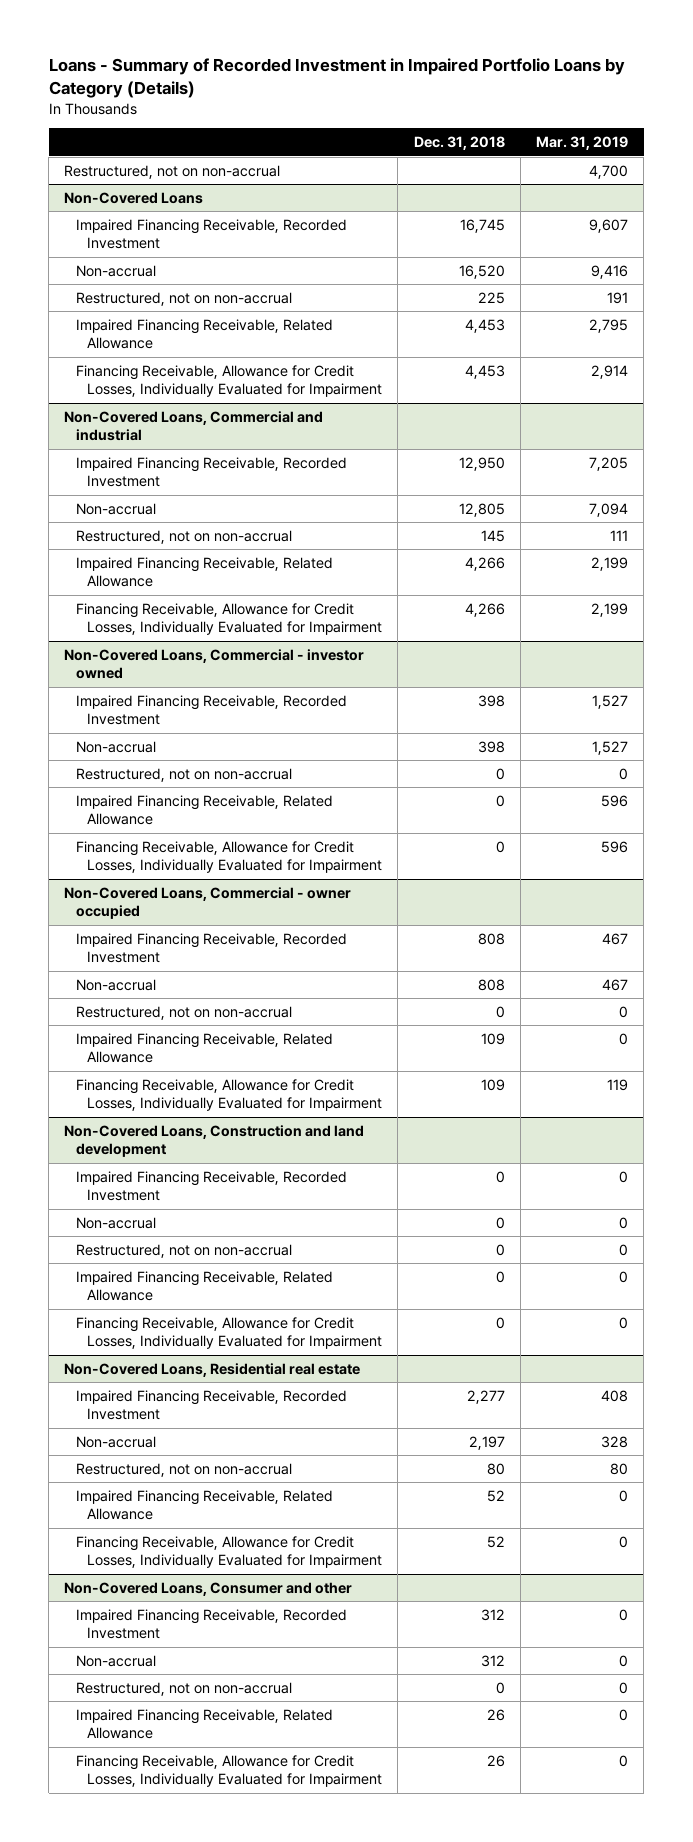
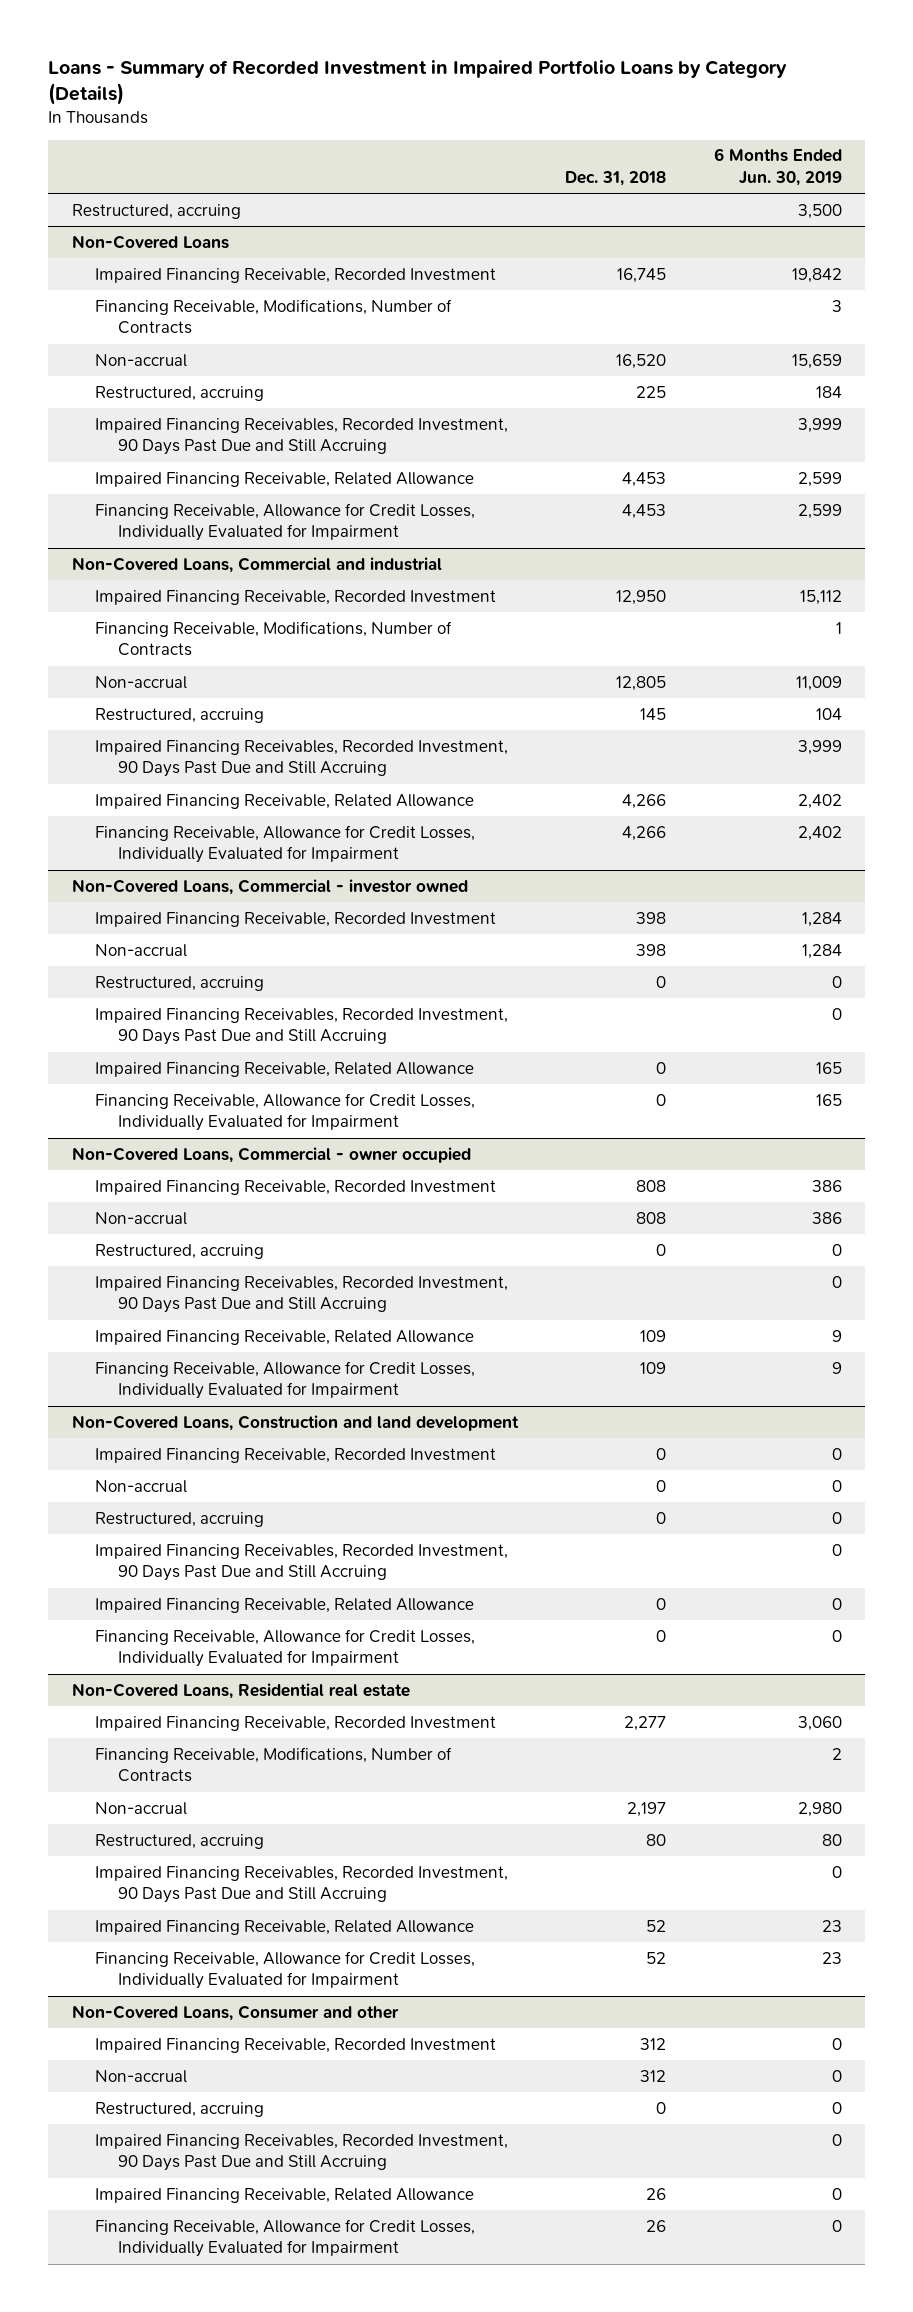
[536,136,629,151] Mar. 31, 2019 -> none
none -> [713,148,842,186] 6 Months Ended Jun. 30, 2019
[64,164,281,179] Restructured, not on non-accrual -> [71,203,241,219] Restructured, accruing
none -> [94,298,452,335] Financing Receivable, Modifications, Number of Contracts
[75,291,292,306] Restructured, not on non-accrual -> [94,385,264,401] Restructured, accruing
none -> [94,417,508,456] Impaired Financing Receivables, Recorded Investment, 90 Days Past Due and Still Accruing
none -> [94,620,452,657] Financing Receivable, Modifications, Number of Contracts
[75,529,292,544] Restructured, not on non-accrual -> [94,707,264,723] Restructured, accruing
none -> [94,739,508,778] Impaired Financing Receivables, Recorded Investment, 90 Days Past Due and Still Accruing
[75,767,292,782] Restructured, not on non-accrual -> [94,975,264,991] Restructured, accruing
none -> [94,1007,508,1046] Impaired Financing Receivables, Recorded Investment, 90 Days Past Due and Still Accruing
[75,1005,292,1020] Restructured, not on non-accrual -> [94,1243,264,1259] Restructured, accruing
none -> [94,1275,508,1314] Impaired Financing Receivables, Recorded Investment, 90 Days Past Due and Still Accruing
[75,1243,292,1258] Restructured, not on non-accrual -> [94,1511,264,1527] Restructured, accruing
none -> [94,1543,508,1582] Impaired Financing Receivables, Recorded Investment, 90 Days Past Due and Still Accruing
none -> [94,1746,452,1783] Financing Receivable, Modifications, Number of Contracts
[75,1462,292,1477] Restructured, not on non-accrual -> [94,1833,264,1849] Restructured, accruing
none -> [94,1865,508,1904] Impaired Financing Receivables, Recorded Investment, 90 Days Past Due and Still Accruing
[75,1681,292,1696] Restructured, not on non-accrual -> [94,2101,264,2117] Restructured, accruing
none -> [94,2133,508,2172] Impaired Financing Receivables, Recorded Investment, 90 Days Past Due and Still Accruing

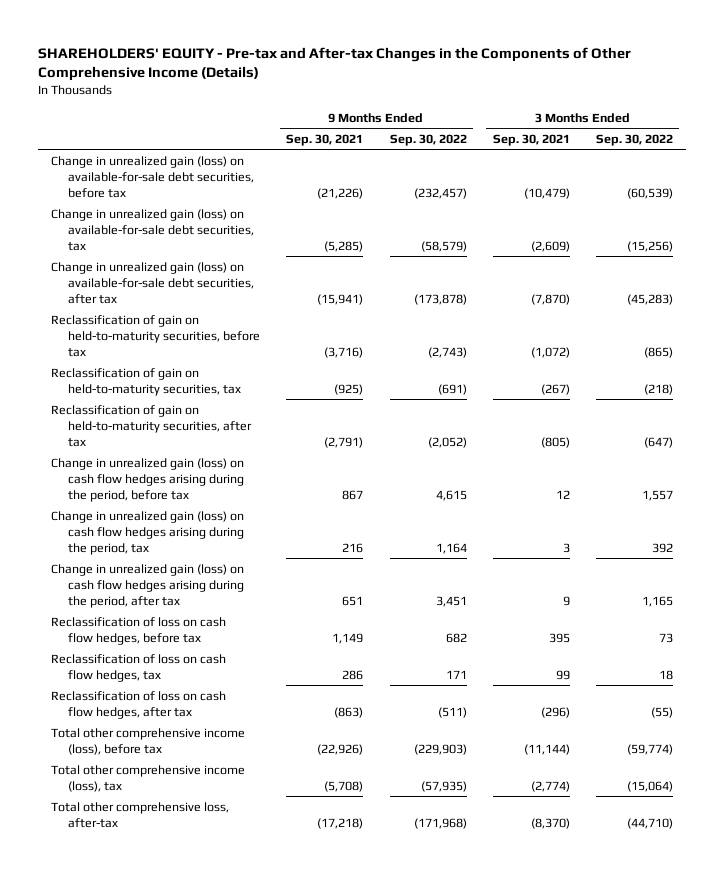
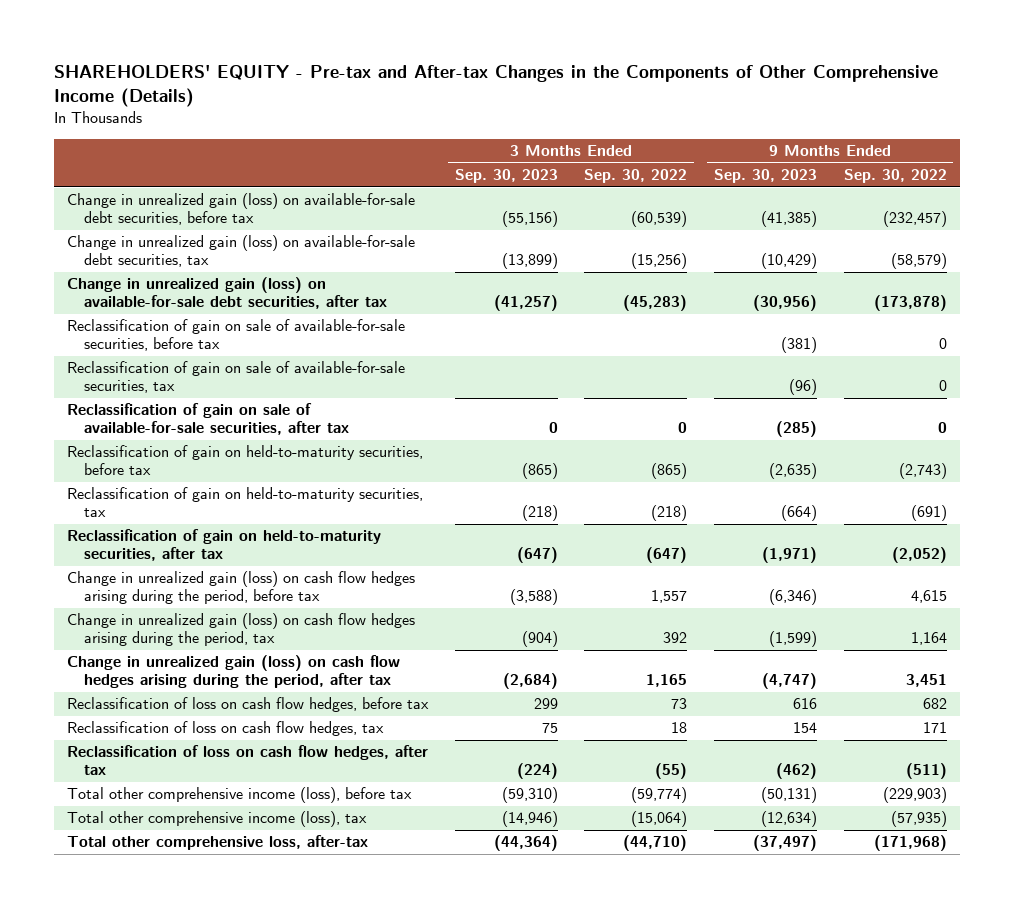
[286,133,364,146] Sep. 30, 2021 -> none
[492,133,570,146] Sep. 30, 2021 -> none
none -> [454,169,558,184] Sep. 30, 2023
none -> [713,169,817,184] Sep. 30, 2023
none -> [67,319,406,352] Reclassification of gain on sale of available-for-sale securities, before tax
none -> [67,361,406,394] Reclassification of gain on sale of available-for-sale securities, tax
none -> [67,403,350,436] Reclassification of gain on sale of available-for-sale securities, after tax

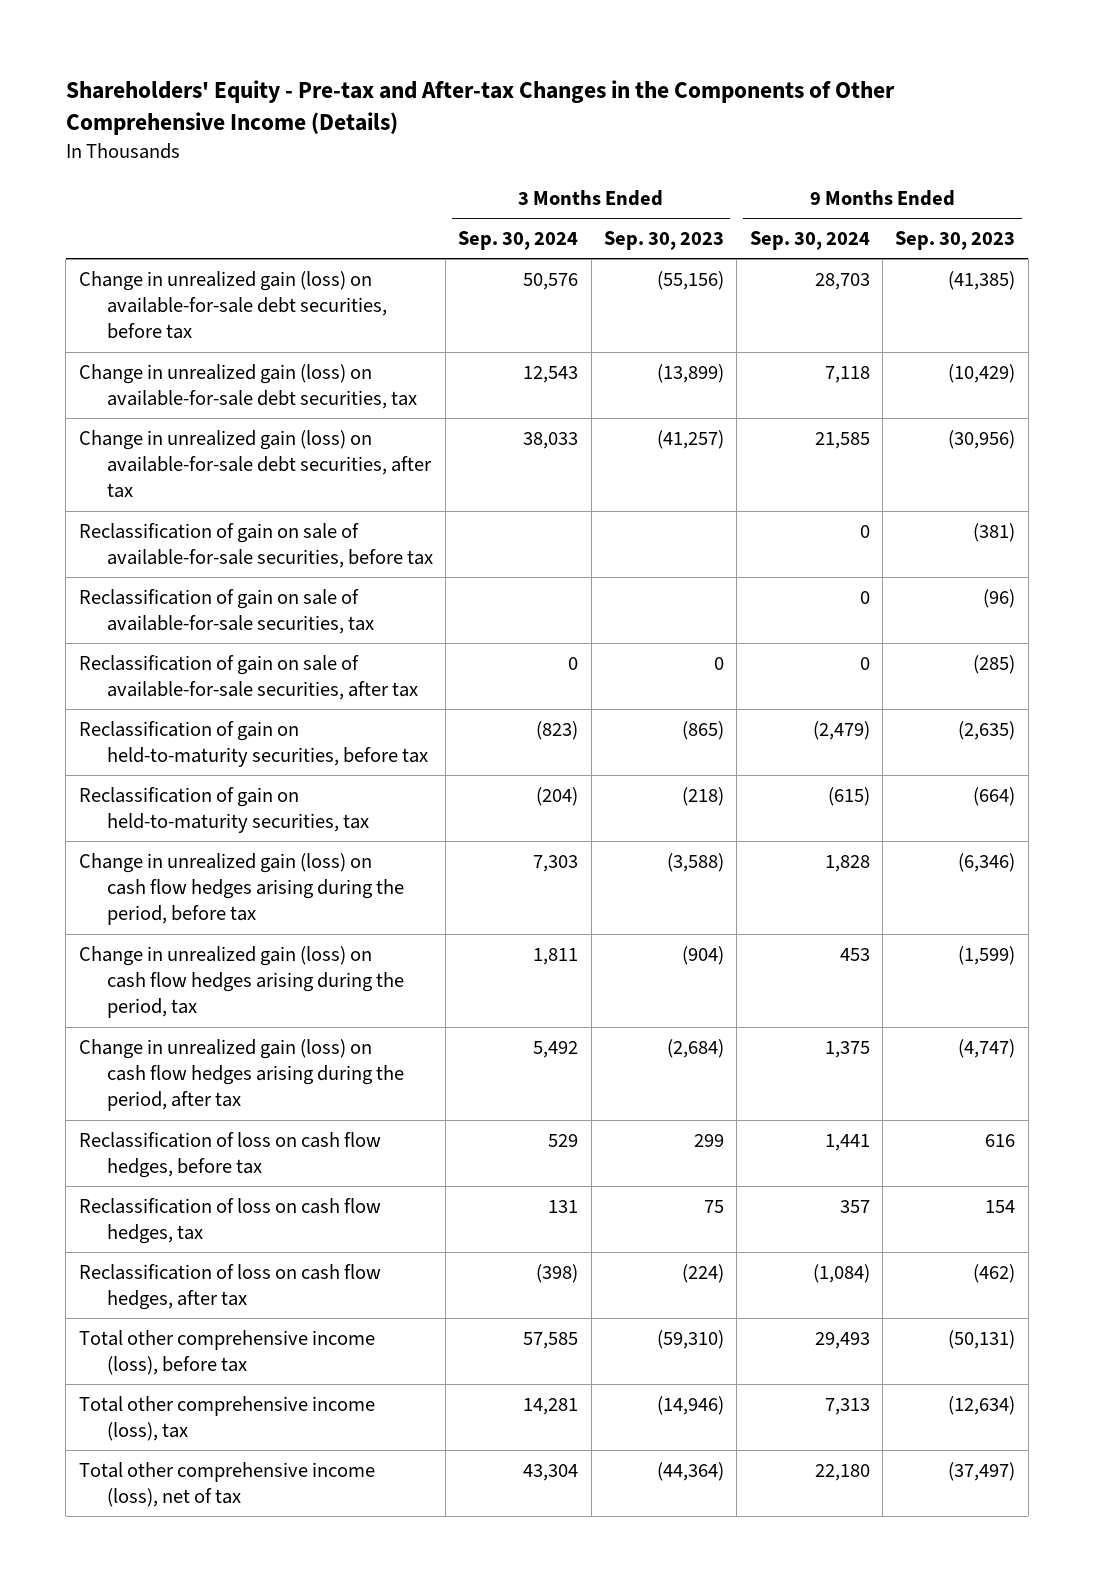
[53,65,938,108] SHAREHOLDERS' EQUITY - Pre-tax and After-tax Changes in the Components of Other Comprehensive Income (Details) -> [65,80,895,136] Shareholders' Equity - Pre-tax and After-tax Changes in the Components of Other Comprehensive Income (Details)
[584,169,688,184] Sep. 30, 2022 -> none
[843,169,947,184] Sep. 30, 2022 -> none
none -> [458,231,579,251] Sep. 30, 2024
none -> [749,231,870,251] Sep. 30, 2024
[67,529,382,562] Reclassification of gain on held-to-maturity securities, after tax -> none
[67,835,369,851] Total other comprehensive loss, after-tax -> [78,1461,375,1508] Total other comprehensive income (loss), net of tax

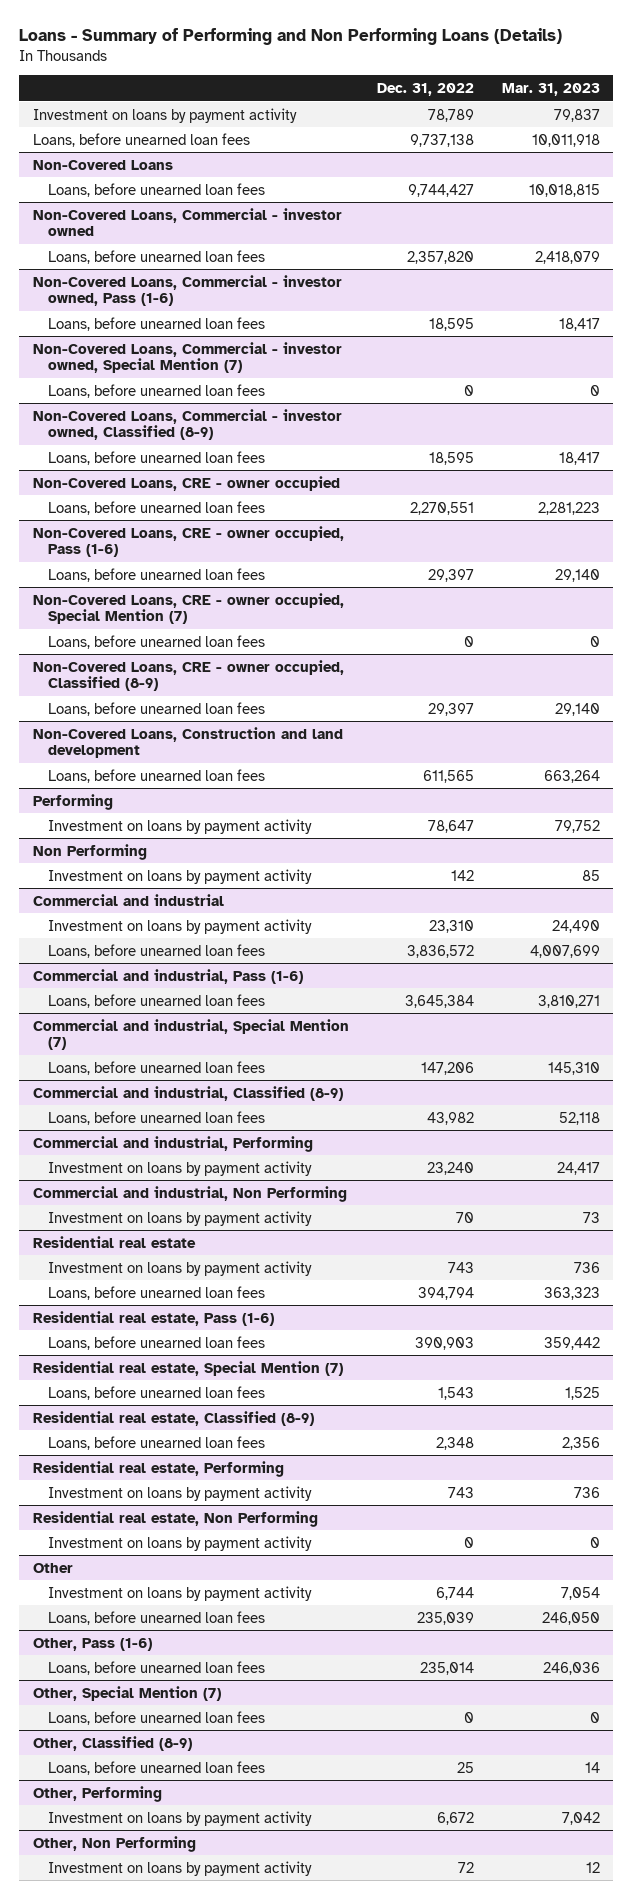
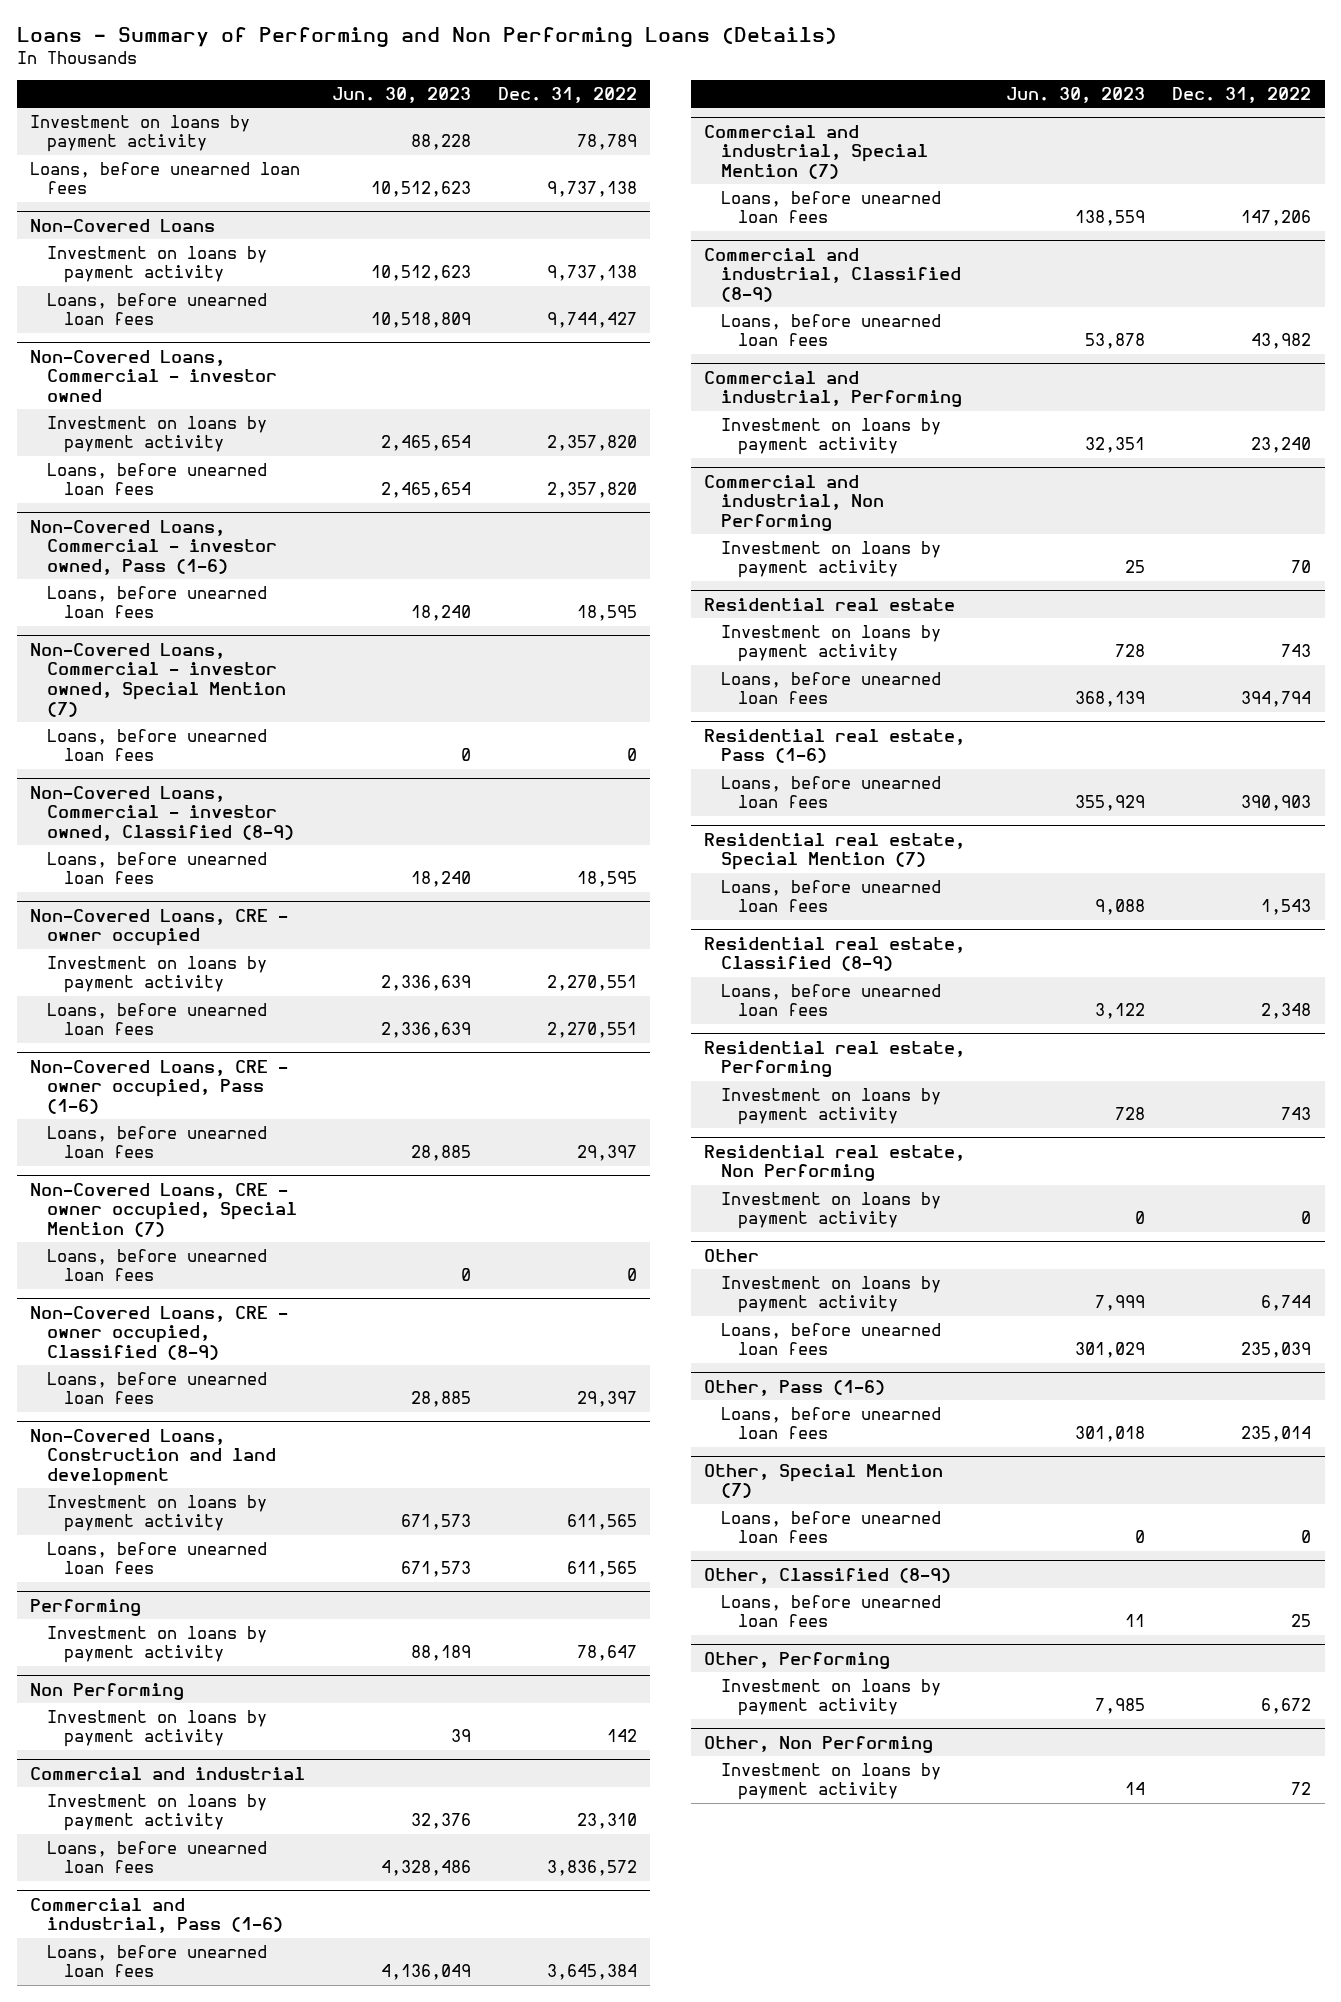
[501,83,600,97] Mar. 31, 2023 -> none
none -> [331,86,471,103] Jun. 30, 2023
none -> [46,245,267,284] Investment on loans by payment activity
none -> [46,415,267,454] Investment on loans by payment activity
none -> [46,955,267,994] Investment on loans by payment activity
none -> [46,1494,267,1533] Investment on loans by payment activity

